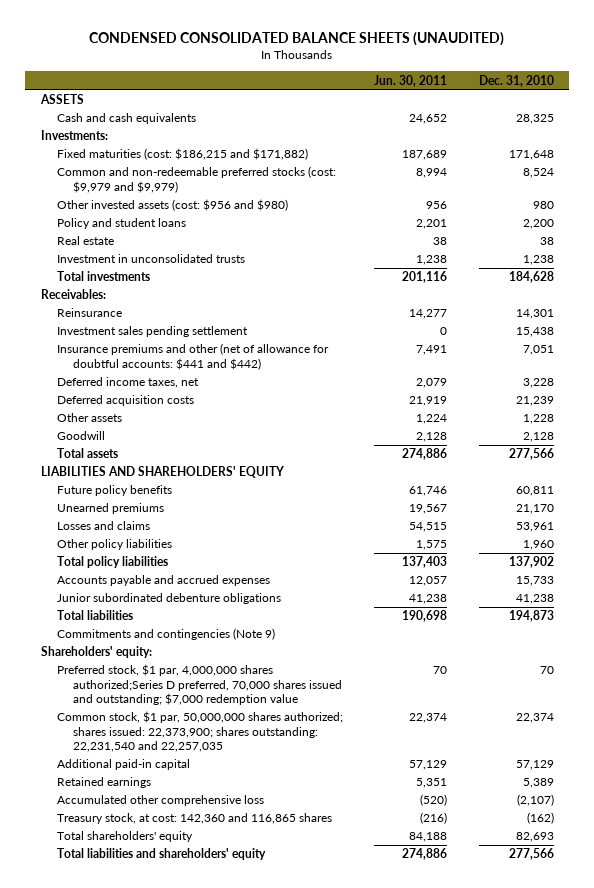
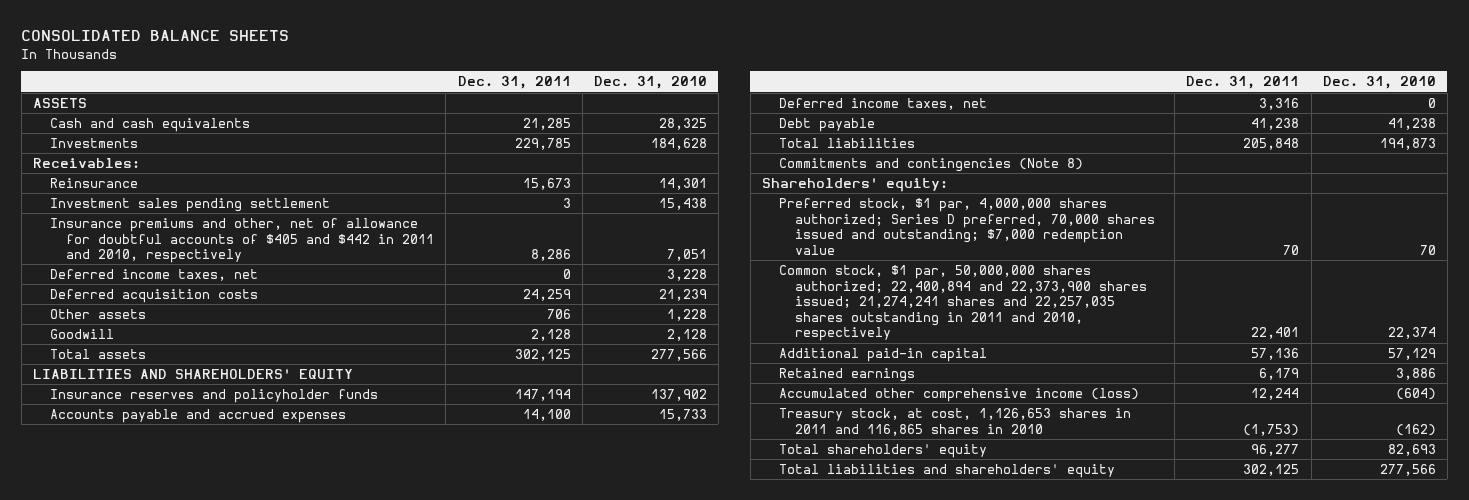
[89,32,505,47] CONDENSED CONSOLIDATED BALANCE SHEETS (UNAUDITED) -> [21,30,290,42] CONSOLIDATED BALANCE SHEETS
[374,74,448,87] Jun. 30, 2011 -> none
none -> [457,76,571,90] Dec. 31, 2011
[40,130,108,141] Investments: -> none
[56,148,308,161] Fixed maturities (cost: $186,215 and $171,882) -> none
[56,166,336,193] Common and non-redeemable preferred stocks (cost: $9,979 and $9,979) -> none
[56,199,288,212] Other invested assets (cost: $956 and $980) -> none
[56,218,186,230] Policy and student loans -> none
[56,236,114,246] Real estate -> none
[56,254,245,264] Investment in unconsolidated trusts -> none
[56,271,150,282] Total investments -> [49,137,138,148] Investments
[56,343,329,370] Insurance premiums and other (net of allowance for doubtful accounts: $441 and $442) -> [49,217,435,264] Insurance premiums and other, net of allowance for doubtful accounts of $405 and $442 in 2011 and 2010, respectively
[56,485,172,497] Future policy benefits -> none
[56,503,164,515] Unearned premiums -> none
[56,521,150,531] Losses and claims -> none
[56,539,172,551] Other policy liabilities -> none
[56,556,168,569] Total policy liabilities -> [49,388,378,403] Insurance reserves and policyholder funds
none -> [778,97,987,110] Deferred income taxes, net
[56,593,281,605] Junior subordinated debenture obligations -> [778,117,875,132] Debt payable
[56,628,275,641] Commitments and contingencies (Note 9) -> [778,157,1083,172] Commitments and contingencies (Note 8)
[56,664,342,705] Preferred stock, $1 par, 4,000,000 shares authorized;Series D preferred, 70,000 shares issued and outstanding; $7,000 redemption value -> [778,197,1156,255] Preferred stock, $1 par, 4,000,000 shares authorized; Series D preferred, 70,000 shares issued and outstanding; $7,000 redemption value
[56,711,343,752] Common stock, $1 par, 50,000,000 shares authorized; shares issued: 22,373,900; shares outstanding: 22,231,540 and 22,257,035 -> [778,264,1148,342] Common stock, $1 par, 50,000,000 shares authorized; 22,400,894 and 22,373,900 shares issued; 21,274,241 shares and 22,257,035 shares outstanding in 2011 and 2010, respectively
[522,778,554,789] 5,389 -> [1395,367,1436,380] 3,886
[56,795,264,807] Accumulated other comprehensive loss -> [778,387,1139,402] Accumulated other comprehensive income (loss)
[516,794,554,807] (2,107) -> [1395,387,1436,400] (604)
[56,813,332,825] Treasury stock, at cost: 142,360 and 116,865 shares -> [778,407,1131,436] Treasury stock, at cost, 1,126,653 shares in 2011 and 116,865 shares in 2010

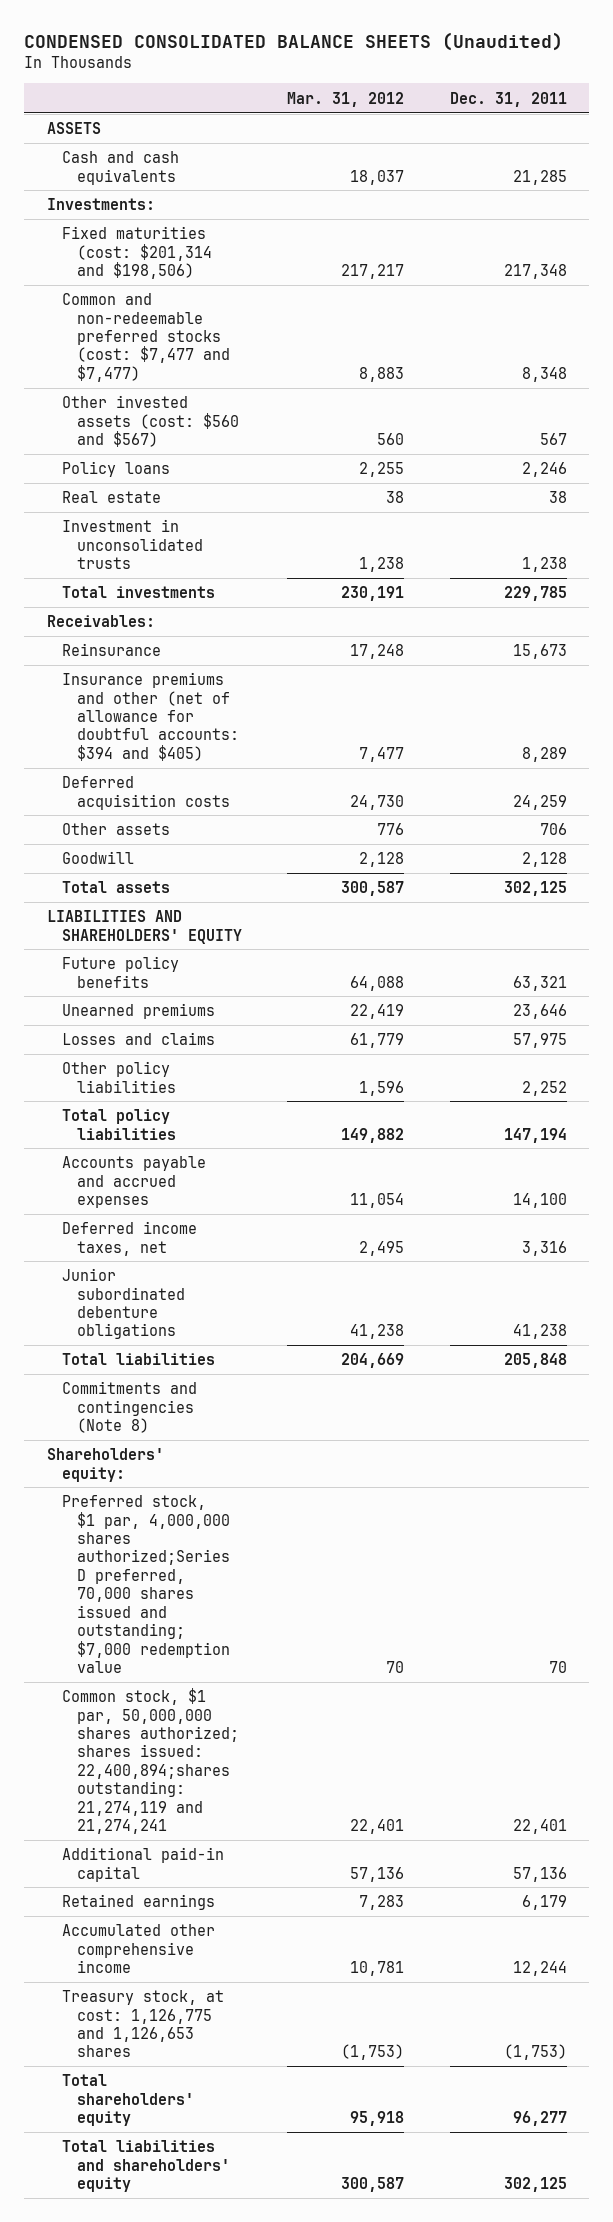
[21,30,290,42] CONSOLIDATED BALANCE SHEETS -> [24,31,564,51] CONDENSED CONSOLIDATED BALANCE SHEETS (Unaudited)
[593,76,707,90] Dec. 31, 2010 -> none
none -> [287,91,405,107] Mar. 31, 2012
none -> [46,198,155,211] Investments:
none -> [62,226,213,279] Fixed maturities (cost: $201,314 and $198,506)
none -> [62,293,231,382] Common and non-redeemable preferred stocks (cost: $7,477 and $7,477)
none -> [62,395,240,447] Other invested assets (cost: $560 and $567)
none -> [62,461,171,478] Policy loans
none -> [62,491,162,504] Real estate
none -> [62,519,204,569] Investment in unconsolidated trusts
[49,137,138,148] Investments -> [62,586,216,599] Total investments
[49,197,330,212] Investment sales pending settlement -> none
[49,268,258,281] Deferred income taxes, net -> none
[49,217,435,264] Insurance premiums and other, net of allowance for doubtful accounts of $405 and $442 in 2011 and 2010, respectively -> [62,672,240,761] Insurance premiums and other (net of allowance for doubtful accounts: $394 and $405)
[530,249,571,262] 8,286 -> [521,746,567,762] 8,289
none -> [62,956,180,988] Future policy benefits
none -> [62,1003,216,1020] Unearned premiums
none -> [62,1032,216,1046] Losses and claims
none -> [62,1061,177,1093] Other policy liabilities
[49,388,378,403] Insurance reserves and policyholder funds -> [62,1109,177,1140] Total policy liabilities
[778,117,875,132] Debt payable -> [62,1268,186,1340] Junior subordinated debenture obligations
[778,197,1156,255] Preferred stock, $1 par, 4,000,000 shares authorized; Series D preferred, 70,000 shares issued and outstanding; $7,000 redemption value -> [62,1495,231,1673] Preferred stock, $1 par, 4,000,000 shares authorized;Series D preferred, 70,000 shares issued and outstanding; $7,000 redemption value
[778,264,1148,342] Common stock, $1 par, 50,000,000 shares authorized; 22,400,894 and 22,373,900 shares issued; 21,274,241 shares and 22,257,035 shares outstanding in 2011 and 2010, respectively -> [62,1688,240,1835] Common stock, $1 par, 50,000,000 shares authorized; shares issued: 22,400,894;shares outstanding: 21,274,119 and 21,274,241
[778,387,1139,402] Accumulated other comprehensive income (loss) -> [62,1924,216,1973] Accumulated other comprehensive income
[778,407,1131,436] Treasury stock, at cost, 1,126,653 shares in 2011 and 116,865 shares in 2010 -> [62,1990,225,2058] Treasury stock, at cost: 1,126,775 and 1,126,653 shares

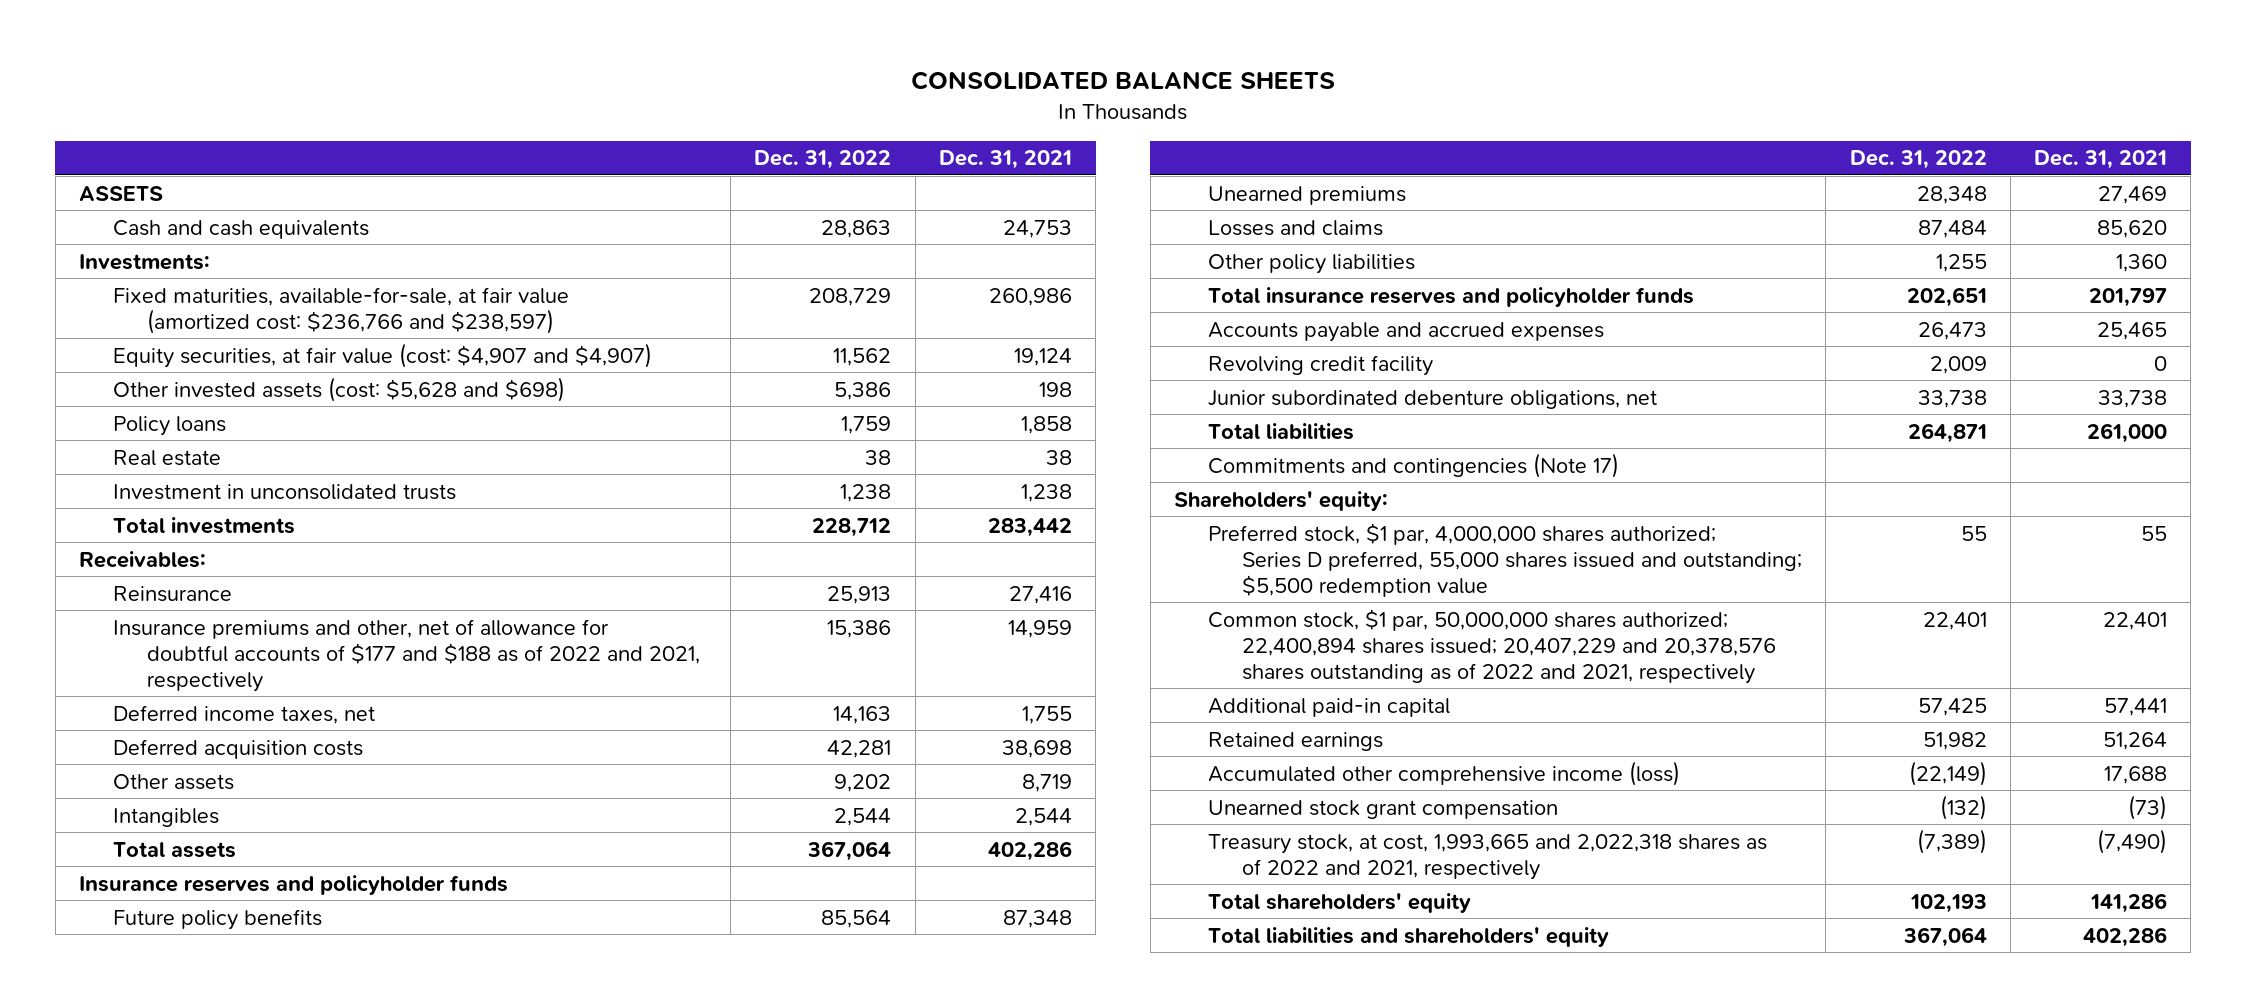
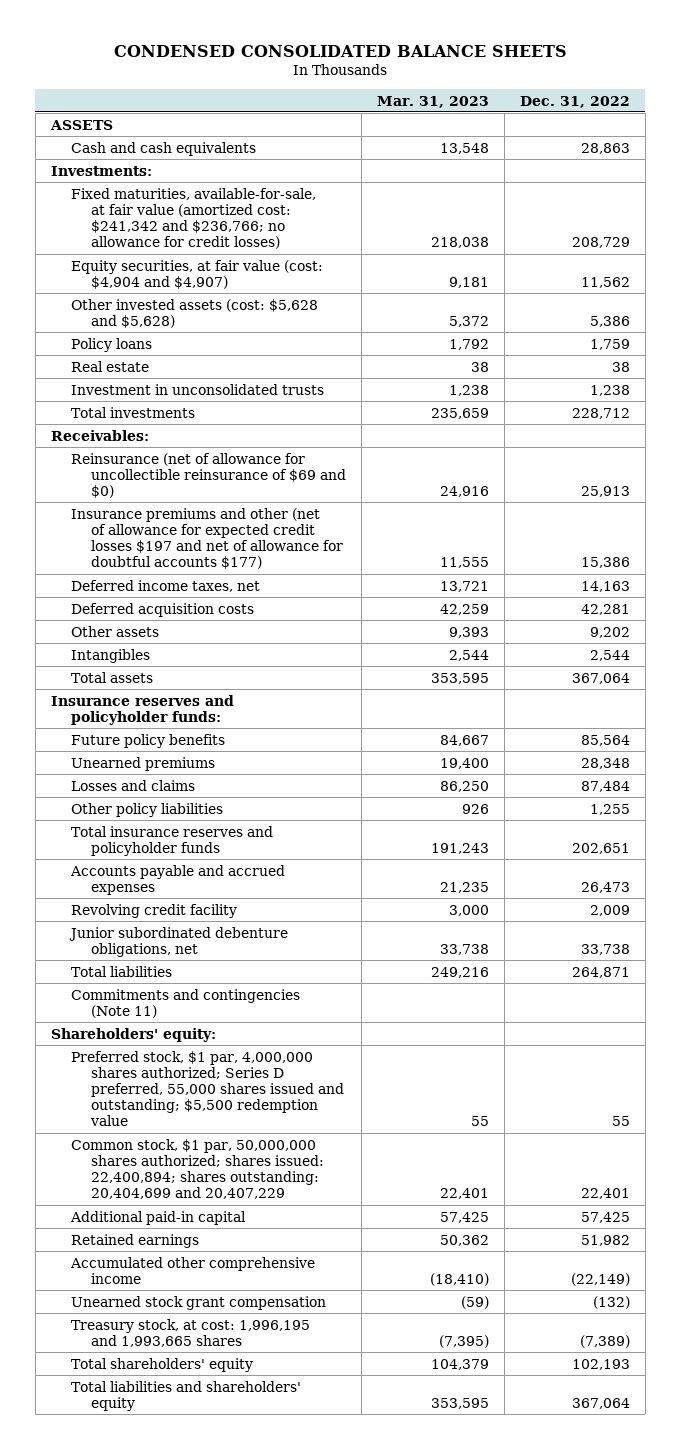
[910,71,1335,91] CONSOLIDATED BALANCE SHEETS -> [114,44,568,57] CONDENSED CONSOLIDATED BALANCE SHEETS
[938,150,1072,170] Dec. 31, 2021 -> none
none -> [376,95,489,108] Mar. 31, 2023
[112,286,569,334] Fixed maturities, available-for-sale, at fair value (amortized cost: $236,766 and $238,597) -> [70,187,316,250] Fixed maturities, available-for-sale, at fair value (amortized cost: $241,342 and $236,766; no allowance for credit losses)
[112,342,652,368] Equity securities, at fair value (cost: $4,907 and $4,907) -> [70,259,323,289] Equity securities, at fair value (cost: $4,904 and $4,907)
[112,376,565,402] Other invested assets (cost: $5,628 and $698) -> [70,298,318,328] Other invested assets (cost: $5,628 and $5,628)
[112,585,232,602] Reinsurance -> [70,452,346,498] Reinsurance (net of allowance for uncollectible reinsurance of $69 and $0)
[112,618,700,692] Insurance premiums and other, net of allowance for doubtful accounts of $177 and $188 as of 2022 and 2021, respectively -> [70,507,343,570] Insurance premiums and other (net of allowance for expected credit losses $197 and net of allowance for doubtful accounts $177)
[78,874,508,895] Insurance reserves and policyholder funds -> [50,694,234,725] Insurance reserves and policyholder funds:
[1208,452,1620,478] Commitments and contingencies (Note 17) -> [70,988,300,1018] Commitments and contingencies (Note 11)
[1208,608,1777,684] Common stock, $1 par, 50,000,000 shares authorized; 22,400,894 shares issued; 20,407,229 and 20,378,576 shares outstanding as of 2022 and 2021, respectively -> [70,1138,324,1200] Common stock, $1 par, 50,000,000 shares authorized; shares issued: 22,400,894; shares outstanding: 20,404,699 and 20,407,229
[1208,760,1681,786] Accumulated other comprehensive income (loss) -> [69,1256,315,1284] Accumulated other comprehensive income
[1208,833,1768,880] Treasury stock, at cost, 1,993,665 and 2,022,318 shares as of 2022 and 2021, respectively -> [70,1318,310,1347] Treasury stock, at cost: 1,996,195 and 1,993,665 shares

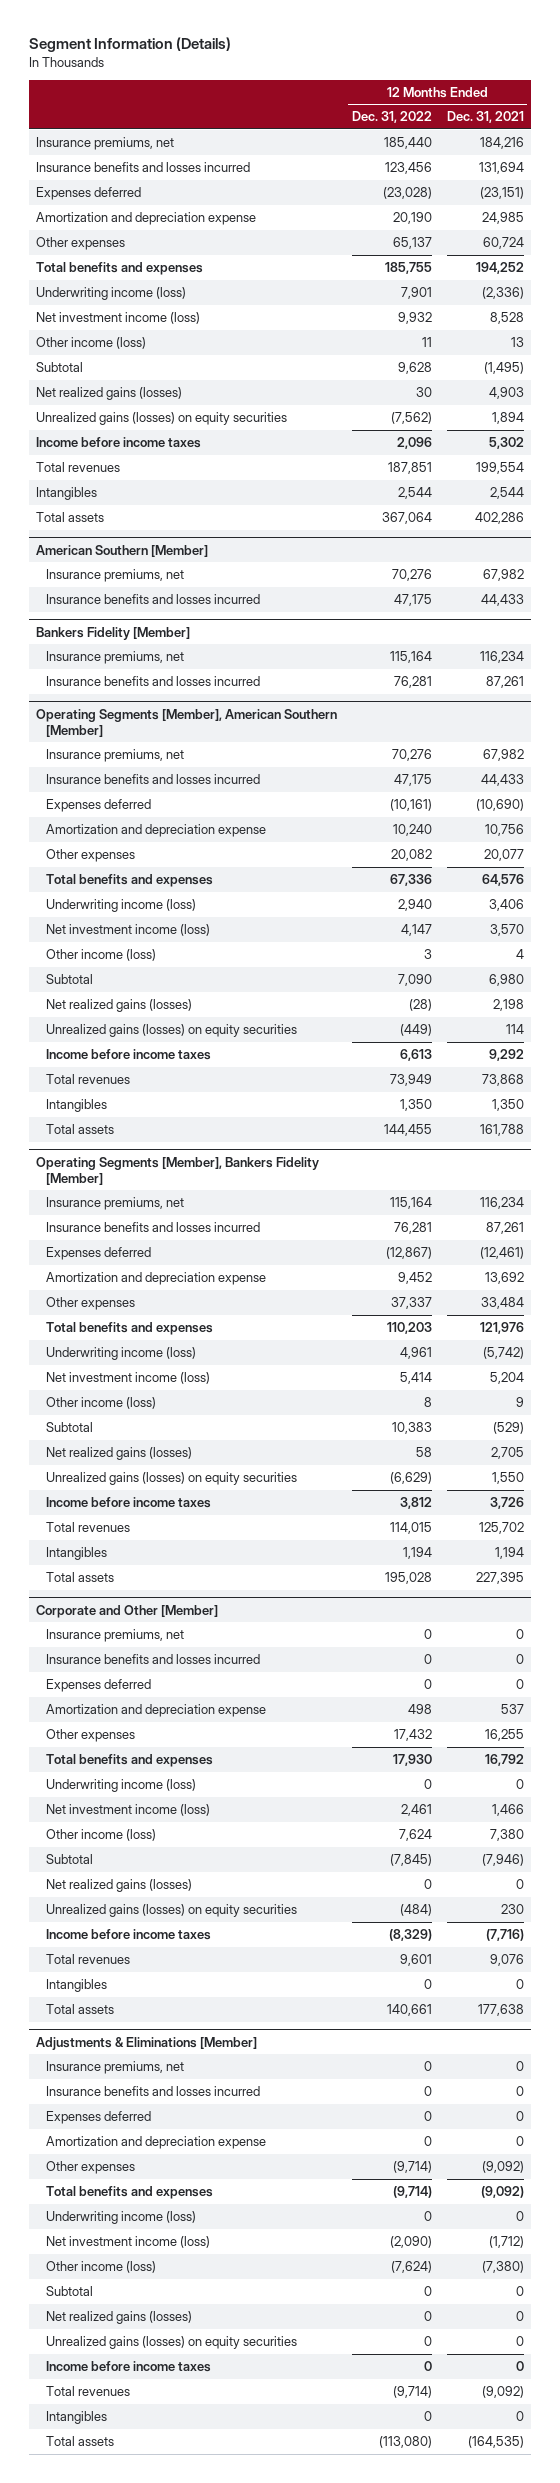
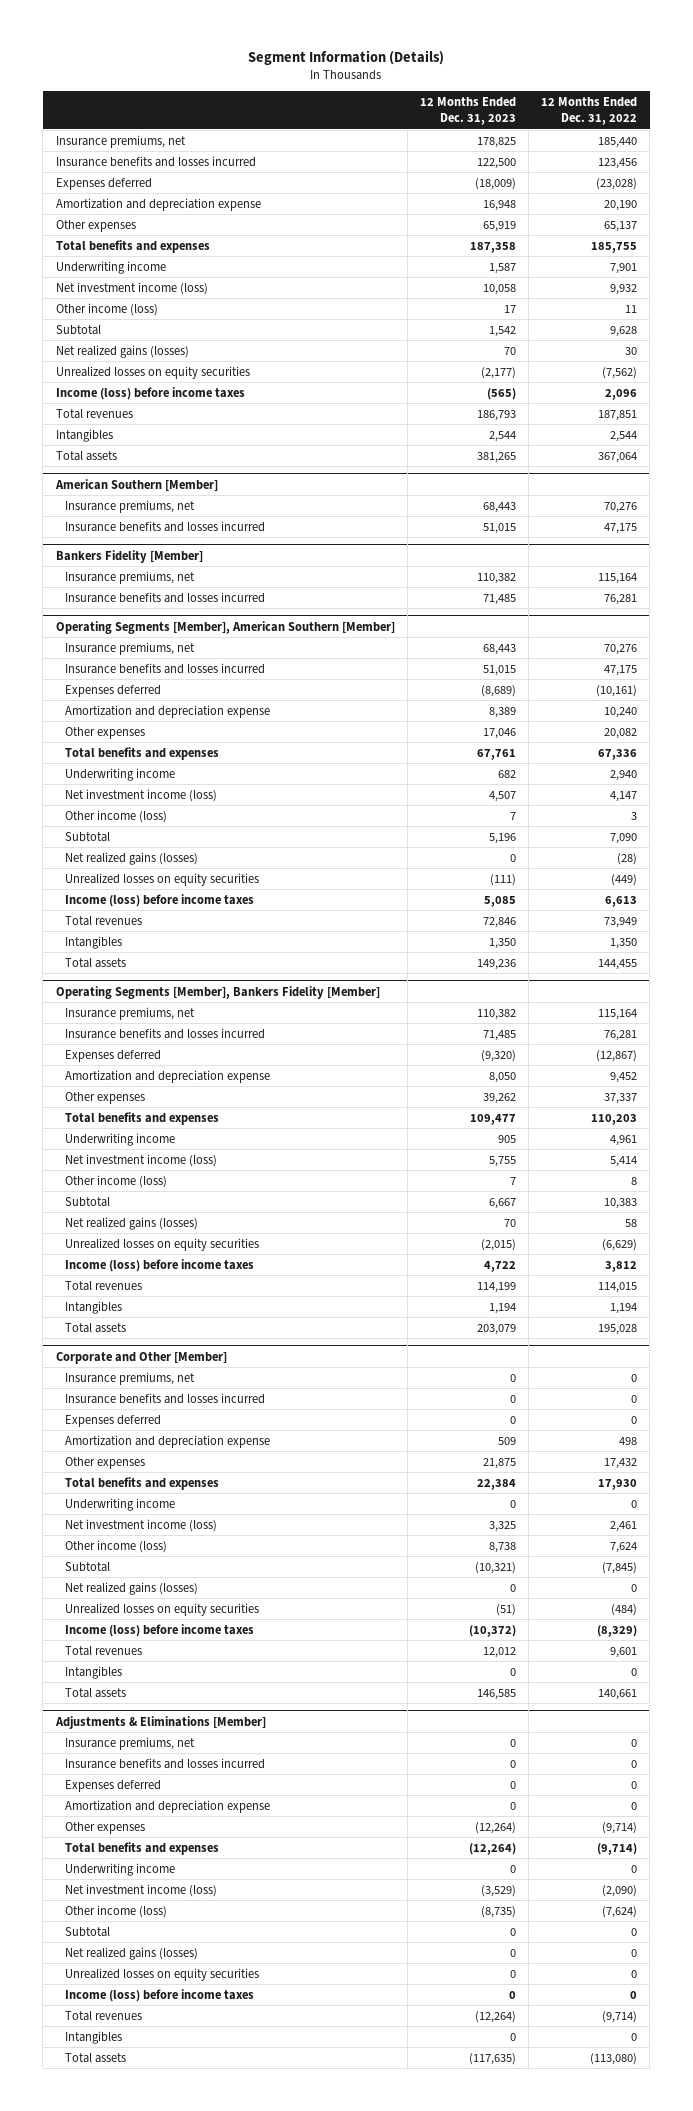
[446,111,524,124] Dec. 31, 2021 -> none
none -> [419,97,516,125] 12 Months Ended Dec. 31, 2023
[36,287,187,301] Underwriting income (loss) -> [55,260,166,274] Underwriting income
[36,412,288,426] Unrealized gains (losses) on equity securities -> [55,365,250,379] Unrealized losses on equity securities
[36,437,202,449] Income before income taxes -> [55,386,245,400] Income (loss) before income taxes
[45,899,196,913] Underwriting income (loss) -> [65,767,176,781] Underwriting income
[45,1024,297,1038] Unrealized gains (losses) on equity securities -> [65,872,260,886] Unrealized losses on equity securities
[45,1049,211,1061] Income before income taxes -> [65,893,255,907] Income (loss) before income taxes
[45,1347,196,1361] Underwriting income (loss) -> [65,1132,176,1146] Underwriting income
[45,1472,297,1486] Unrealized gains (losses) on equity securities -> [65,1237,260,1251] Unrealized losses on equity securities
[45,1497,211,1509] Income before income taxes -> [65,1258,255,1272] Income (loss) before income taxes
[45,1779,196,1793] Underwriting income (loss) -> [65,1497,176,1511] Underwriting income
[45,1904,297,1918] Unrealized gains (losses) on equity securities -> [65,1602,260,1616] Unrealized losses on equity securities
[45,1929,211,1941] Income before income taxes -> [65,1623,255,1637] Income (loss) before income taxes
[45,2211,196,2225] Underwriting income (loss) -> [65,1862,176,1876] Underwriting income
[45,2336,297,2350] Unrealized gains (losses) on equity securities -> [65,1967,260,1981] Unrealized losses on equity securities
[45,2361,211,2373] Income before income taxes -> [65,1988,255,2002] Income (loss) before income taxes

